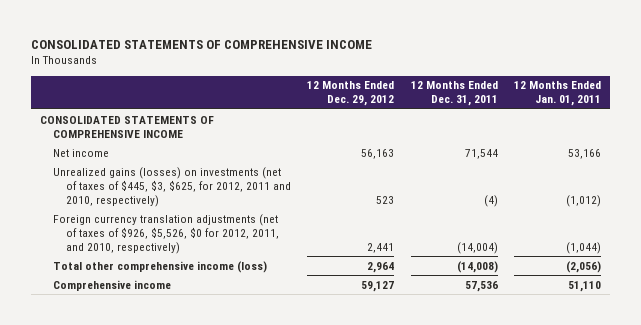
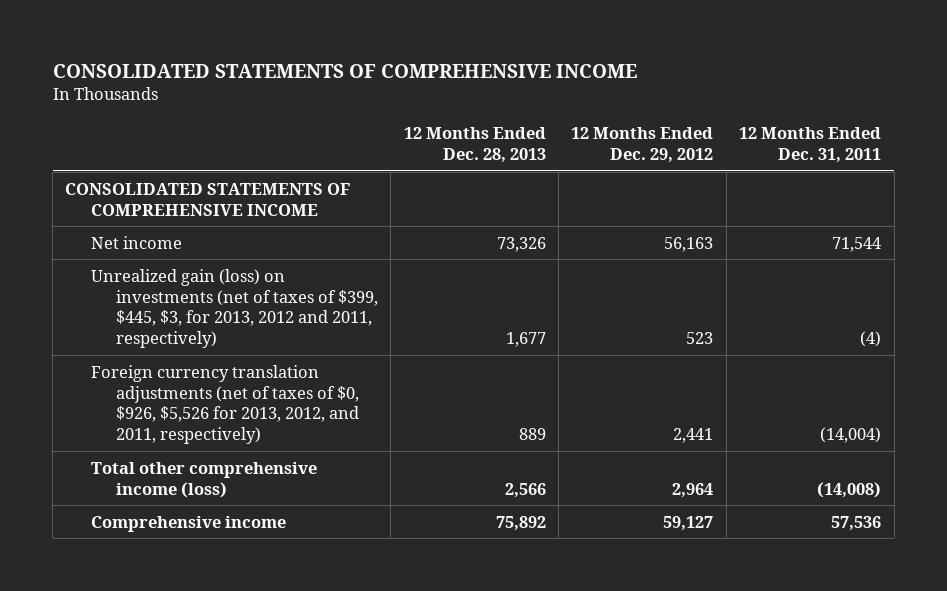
[514,81,602,107] 12 Months Ended Jan. 01, 2011 -> none
none -> [403,127,546,164] 12 Months Ended Dec. 28, 2013
[52,166,291,207] Unrealized gains (losses) on investments (net of taxes of $445, $3, $625, for 2012, 2011 and 2010, respectively) -> [90,268,378,349] Unrealized gain (loss) on investments (net of taxes of $399, $445, $3, for 2013, 2012 and 2011, respectively)
[52,213,279,254] Foreign currency translation adjustments (net of taxes of $926, $5,526, $0 for 2012, 2011, and 2010, respectively) -> [90,364,359,445] Foreign currency translation adjustments (net of taxes of $0, $926, $5,526 for 2013, 2012, and 2011, respectively)

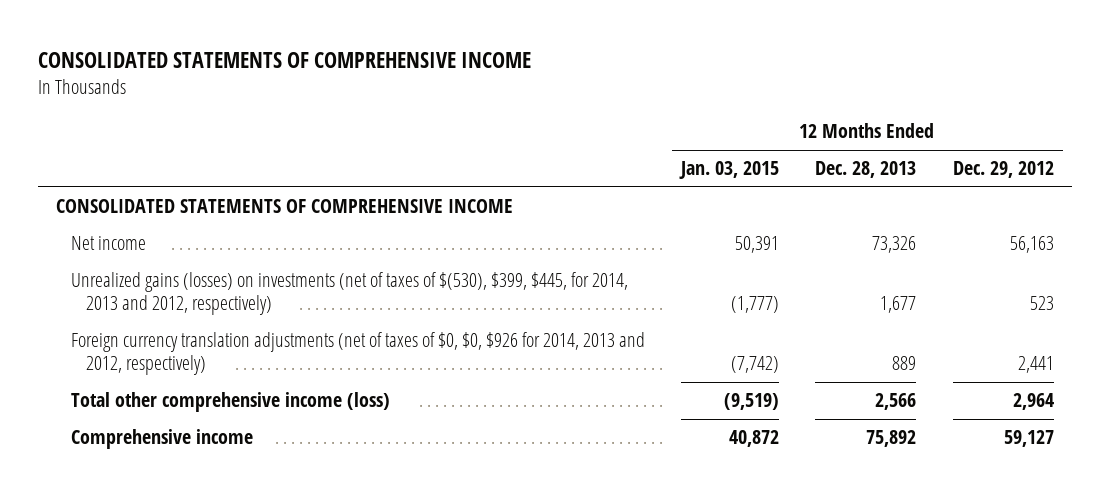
[739,127,882,164] 12 Months Ended Dec. 31, 2011 -> none
none -> [679,161,780,180] Jan. 03, 2015
[90,268,378,349] Unrealized gain (loss) on investments (net of taxes of $399, $445, $3, for 2013, 2012 and 2011, respectively) -> [70,272,628,316] Unrealized gains (losses) on investments (net of taxes of $(530), $399, $445, for 2014, 2013 and 2012, respectively)
[90,364,359,445] Foreign currency translation adjustments (net of taxes of $0, $926, $5,526 for 2013, 2012, and 2011, respectively) -> [70,332,645,376] Foreign currency translation adjustments (net of taxes of $0, $0, $926 for 2014, 2013 and 2012, respectively)

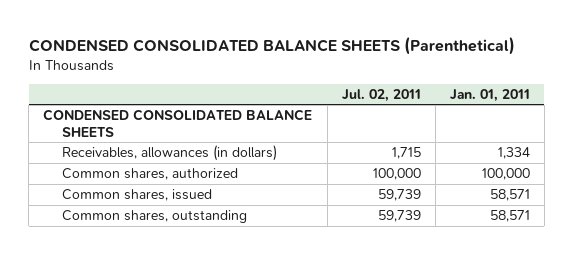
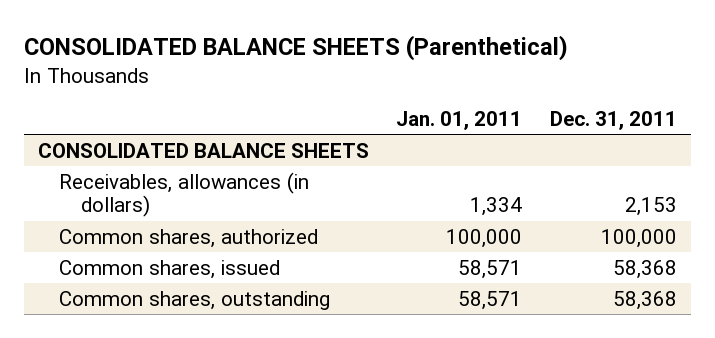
[28,36,515,55] CONDENSED CONSOLIDATED BALANCE SHEETS (Parenthetical) -> [23,35,568,62] CONSOLIDATED BALANCE SHEETS (Parenthetical)
[341,88,421,102] Jul. 02, 2011 -> none
none -> [549,110,677,130] Dec. 31, 2011
[43,109,313,137] CONDENSED CONSOLIDATED BALANCE SHEETS -> [37,142,369,158] CONSOLIDATED BALANCE SHEETS

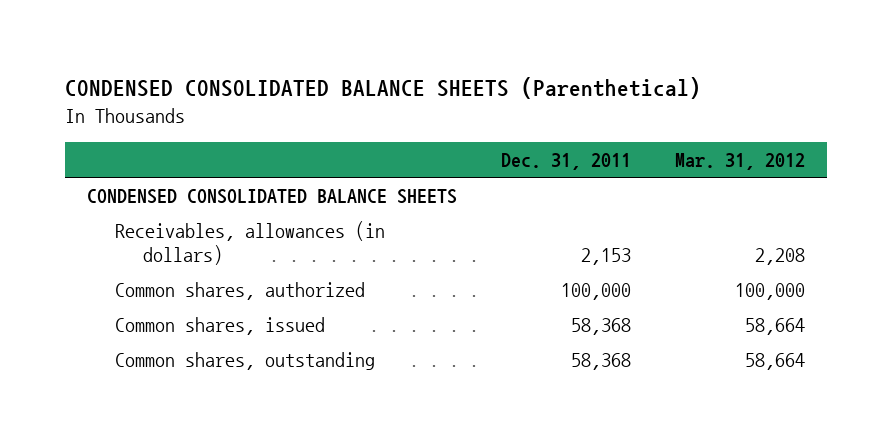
[23,35,568,62] CONSOLIDATED BALANCE SHEETS (Parenthetical) -> [64,77,701,100] CONDENSED CONSOLIDATED BALANCE SHEETS (Parenthetical)
[396,110,523,130] Jan. 01, 2011 -> none
none -> [675,152,806,170] Mar. 31, 2012
[37,142,369,158] CONSOLIDATED BALANCE SHEETS -> [86,189,457,205] CONDENSED CONSOLIDATED BALANCE SHEETS

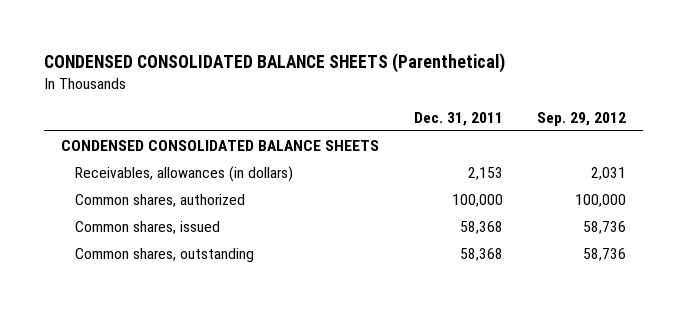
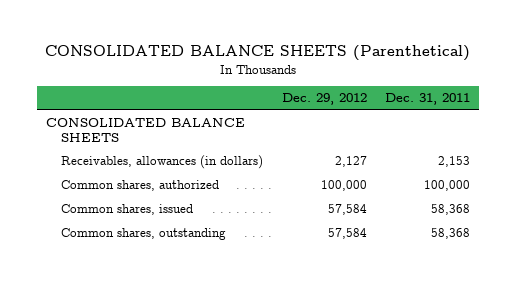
[44,53,506,74] CONDENSED CONSOLIDATED BALANCE SHEETS (Parenthetical) -> [44,45,470,62] CONSOLIDATED BALANCE SHEETS (Parenthetical)
[536,111,626,126] Sep. 29, 2012 -> none
none -> [281,93,367,106] Dec. 29, 2012
[61,139,380,151] CONDENSED CONSOLIDATED BALANCE SHEETS -> [45,118,245,142] CONSOLIDATED BALANCE SHEETS

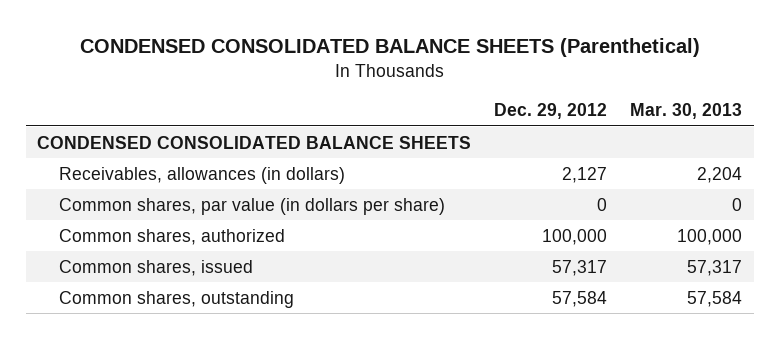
[44,45,470,62] CONSOLIDATED BALANCE SHEETS (Parenthetical) -> [79,38,700,58] CONDENSED CONSOLIDATED BALANCE SHEETS (Parenthetical)
[385,93,471,106] Dec. 31, 2011 -> none
none -> [630,103,743,120] Mar. 30, 2013
[45,118,245,142] CONSOLIDATED BALANCE SHEETS -> [37,135,472,149] CONDENSED CONSOLIDATED BALANCE SHEETS
none -> [59,197,446,215] Common shares, par value (in dollars per share)
[327,204,367,216] 57,584 -> [552,259,608,276] 57,317

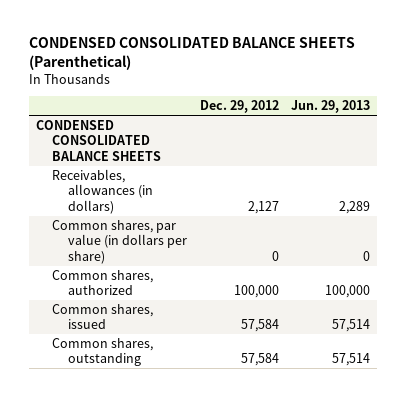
[630,103,743,120] Mar. 30, 2013 -> none
none -> [291,100,371,114] Jun. 29, 2013
[552,259,608,276] 57,317 -> [240,319,279,333] 57,584

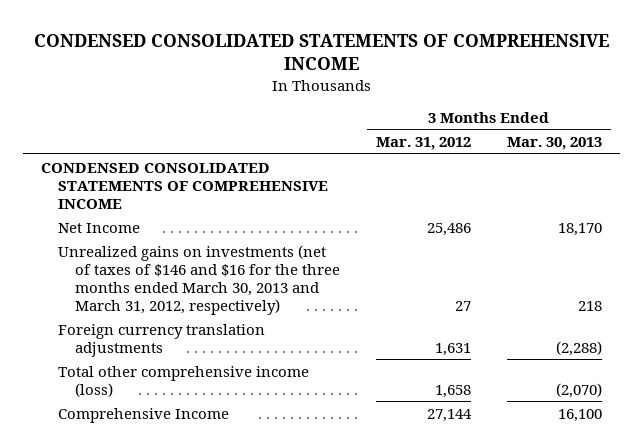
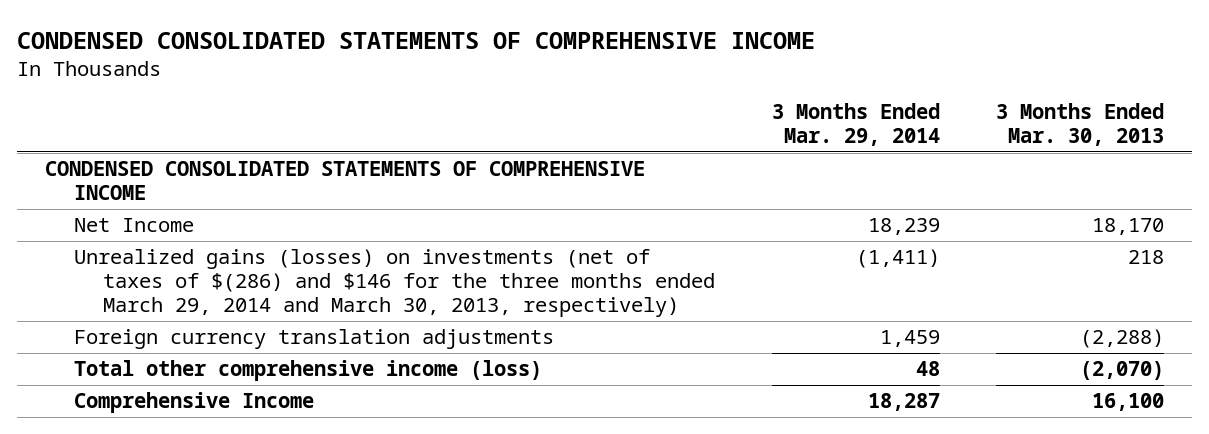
[376,137,472,151] Mar. 31, 2012 -> none
none -> [771,103,940,147] 3 Months Ended Mar. 29, 2014
[58,244,341,315] Unrealized gains on investments (net of taxes of $146 and $16 for the three months ended March 30, 2013 and March 31, 2012, respectively) -> [74,249,716,318] Unrealized gains (losses) on investments (net of taxes of $(286) and $146 for the three months ended March 29, 2014 and March 30, 2013, respectively)

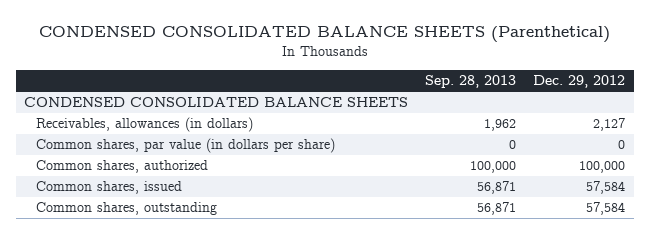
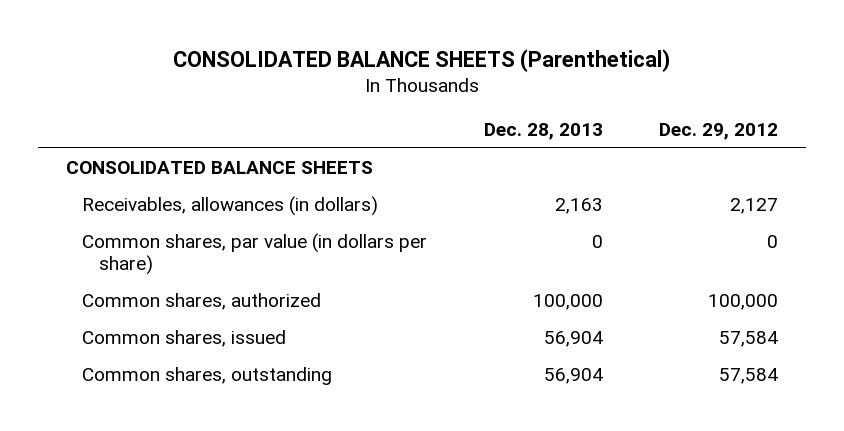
[38,26,610,44] CONDENSED CONSOLIDATED BALANCE SHEETS (Parenthetical) -> [172,48,670,72] CONSOLIDATED BALANCE SHEETS (Parenthetical)
[425,75,517,89] Sep. 28, 2013 -> none
none -> [483,123,603,141] Dec. 28, 2013
[24,97,409,108] CONDENSED CONSOLIDATED BALANCE SHEETS -> [65,161,373,175] CONSOLIDATED BALANCE SHEETS

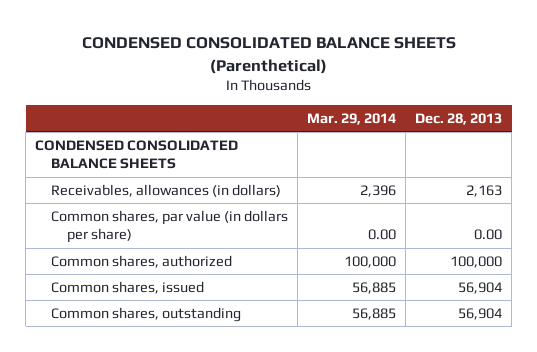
[172,48,670,72] CONSOLIDATED BALANCE SHEETS (Parenthetical) -> [81,37,456,74] CONDENSED CONSOLIDATED BALANCE SHEETS (Parenthetical)
[658,123,778,141] Dec. 29, 2012 -> none
none -> [307,112,397,125] Mar. 29, 2014
[65,161,373,175] CONSOLIDATED BALANCE SHEETS -> [35,139,239,170] CONDENSED CONSOLIDATED BALANCE SHEETS
[591,235,603,249] 0 -> [474,229,503,241] 0.00

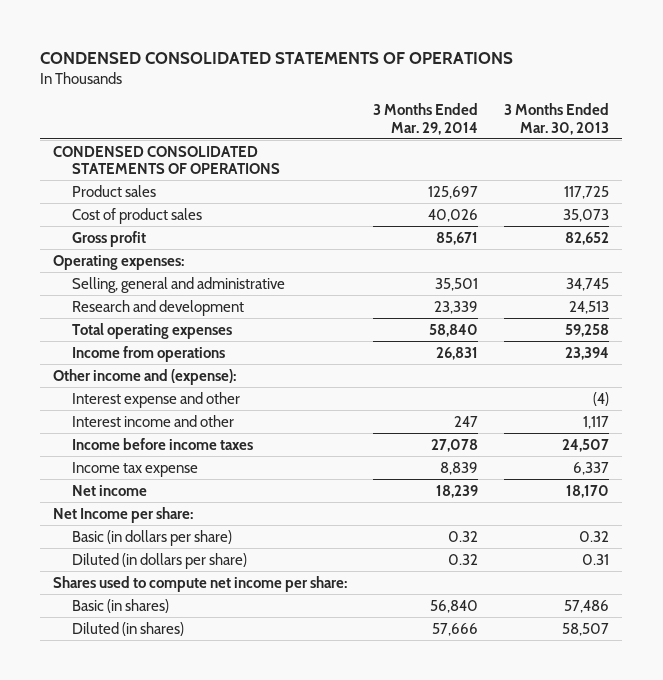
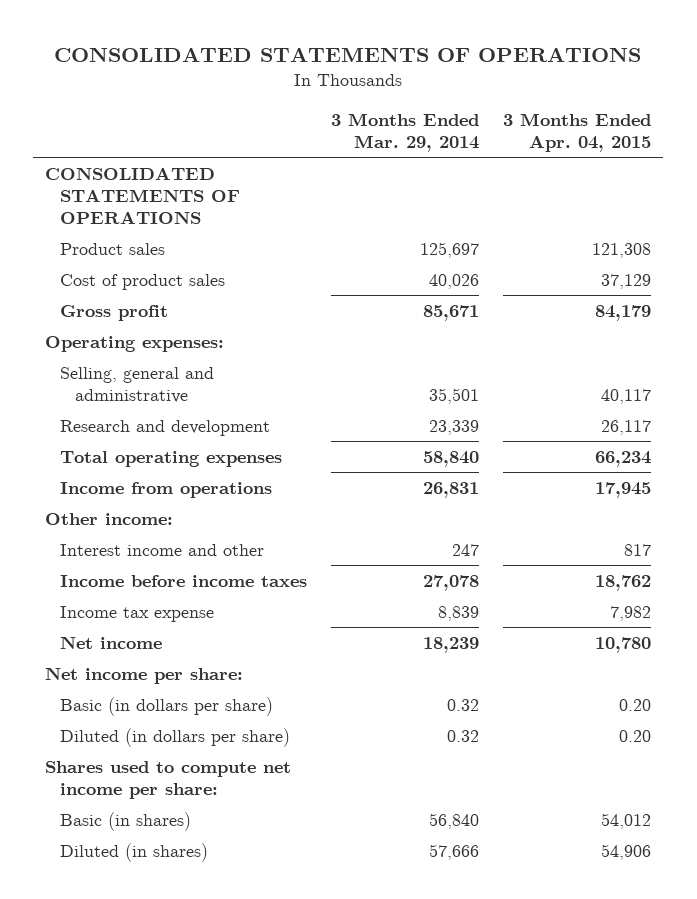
[40,51,514,64] CONDENSED CONSOLIDATED STATEMENTS OF OPERATIONS -> [54,46,642,62] CONSOLIDATED STATEMENTS OF OPERATIONS
[504,103,610,135] 3 Months Ended Mar. 30, 2013 -> none
none -> [503,113,652,153] 3 Months Ended Apr. 04, 2015
[53,145,280,175] CONDENSED CONSOLIDATED STATEMENTS OF OPERATIONS -> [45,166,241,224] CONSOLIDATED STATEMENTS OF OPERATIONS
[71,391,240,408] Interest expense and other -> none
[53,368,237,385] Other income and (expense): -> [45,512,174,525] Other income:
[53,506,194,523] Net Income per share: -> [45,666,244,684] Net income per share:

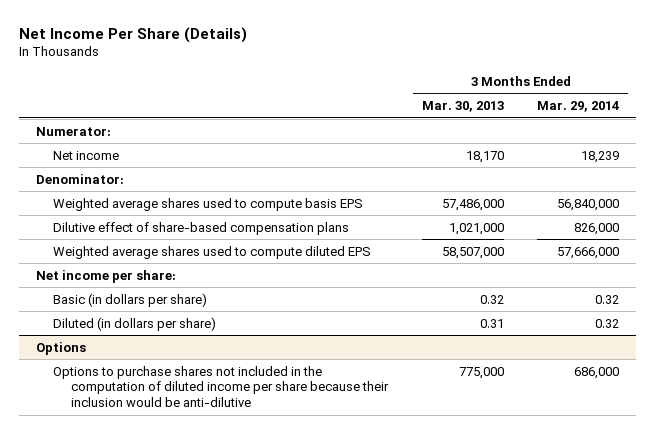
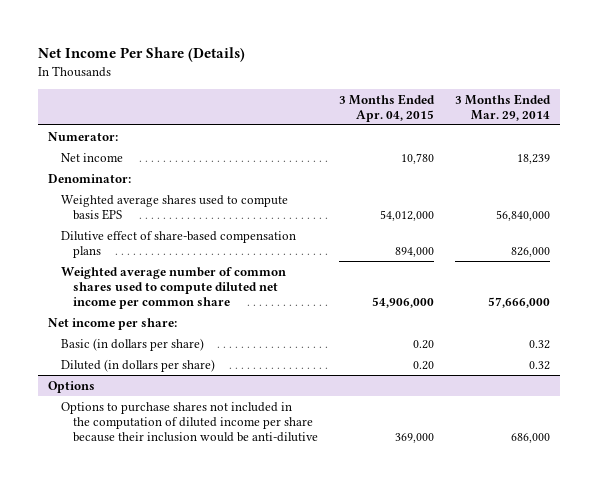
[421,101,504,113] Mar. 30, 2013 -> none
none -> [338,93,435,122] 3 Months Ended Apr. 04, 2015
[53,245,372,259] Weighted average shares used to compute diluted EPS -> [60,266,286,309] Weighted average number of common shares used to compute diluted net income per common share

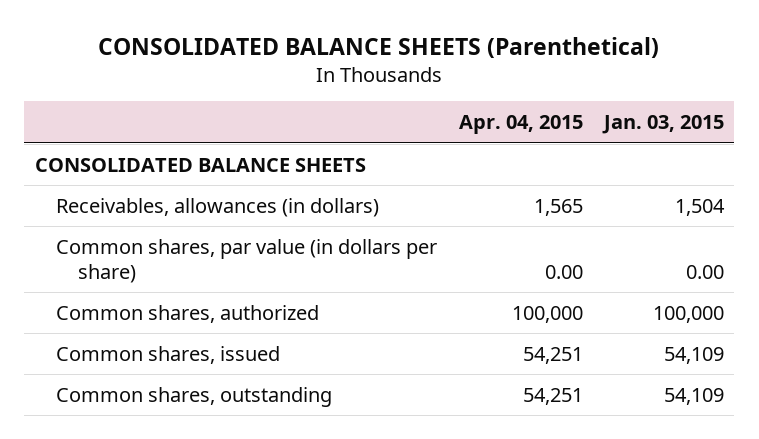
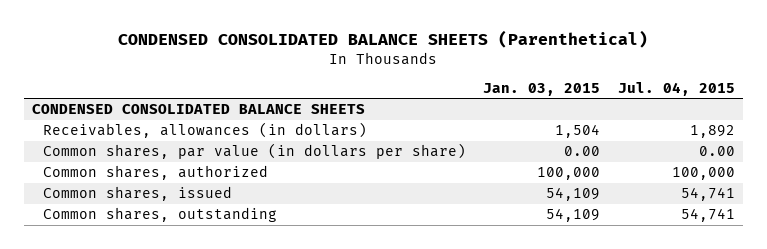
[98,36,660,58] CONSOLIDATED BALANCE SHEETS (Parenthetical) -> [118,29,649,48] CONDENSED CONSOLIDATED BALANCE SHEETS (Parenthetical)
[458,115,583,135] Apr. 04, 2015 -> none
none -> [617,81,735,96] Jul. 04, 2015
[34,157,366,172] CONSOLIDATED BALANCE SHEETS -> [32,104,366,115] CONDENSED CONSOLIDATED BALANCE SHEETS

